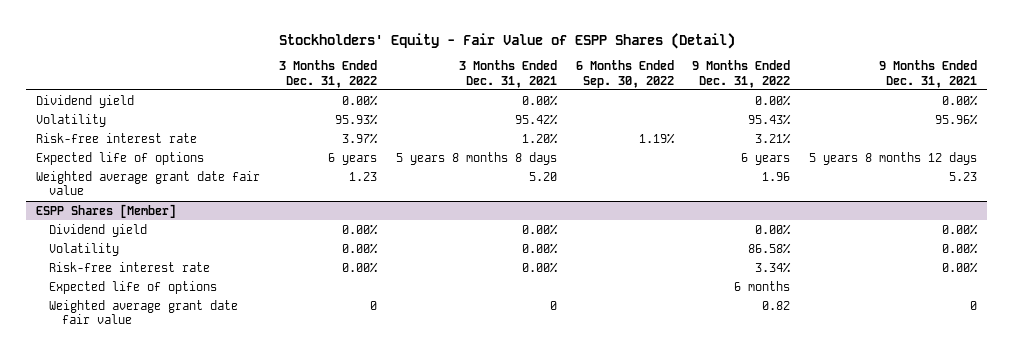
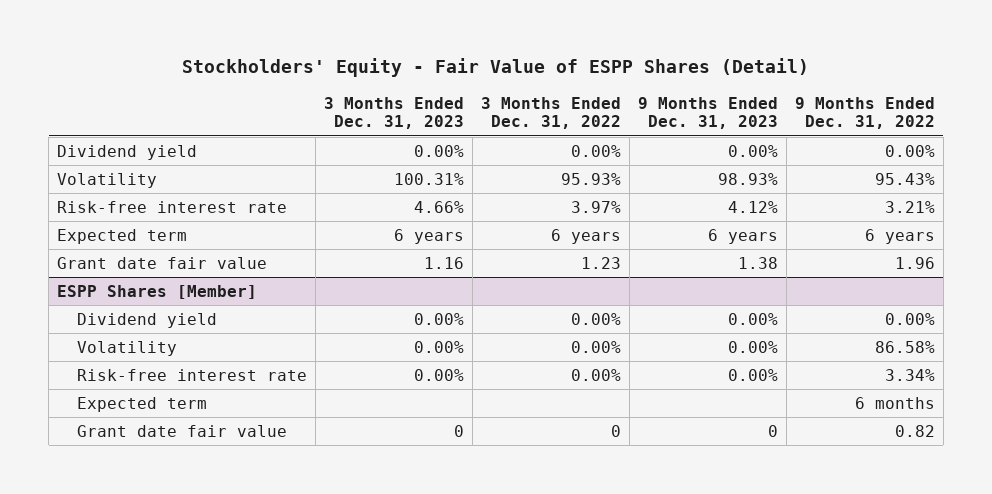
[458,59,557,88] 3 Months Ended Dec. 31, 2021 -> none
[575,59,674,88] 6 Months Ended Sep. 30, 2022 -> none
[879,59,978,88] 9 Months Ended Dec. 31, 2021 -> none
none -> [323,96,464,130] 3 Months Ended Dec. 31, 2023
none -> [637,96,778,130] 9 Months Ended Dec. 31, 2023
[35,151,204,165] Expected life of options -> [57,228,188,244] Expected term
[35,170,260,196] Weighted average grant date fair value -> [57,256,268,269] Grant date fair value
[48,280,217,294] Expected life of options -> [76,396,207,412] Expected term
[48,299,238,325] Weighted average grant date fair value -> [76,424,287,437] Grant date fair value

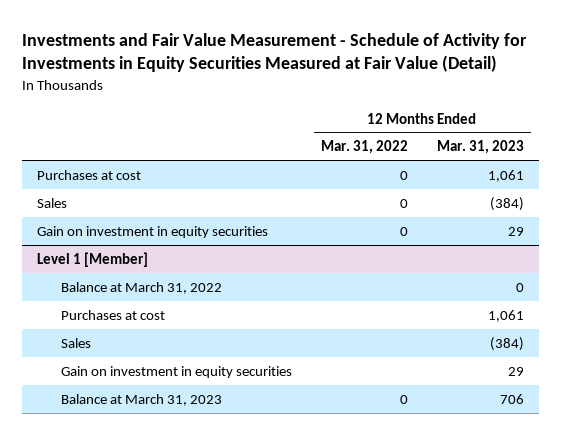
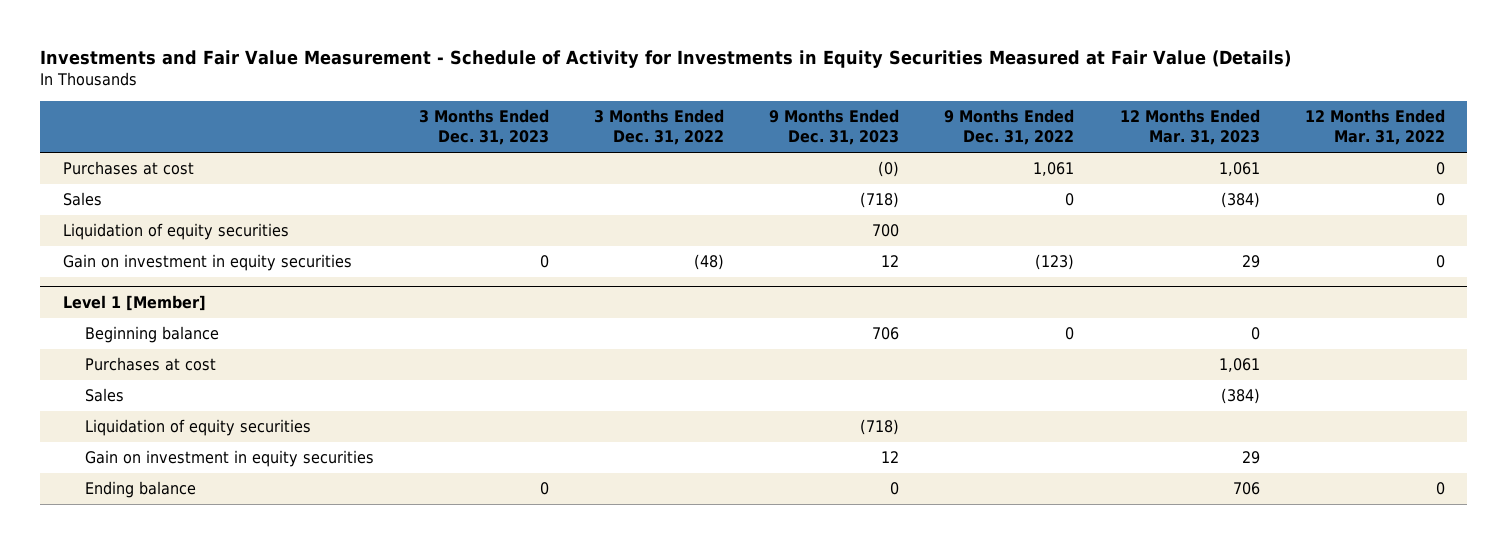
[21,32,527,73] Investments and Fair Value Measurement - Schedule of Activity for Investments in Equity Securities Measured at Fair Value (Detail) -> [39,50,1291,69] Investments and Fair Value Measurement - Schedule of Activity for Investments in Equity Securities Measured at Fair Value (Details)
none -> [419,109,550,146] 3 Months Ended Dec. 31, 2023
none -> [594,109,725,146] 3 Months Ended Dec. 31, 2022
none -> [769,109,900,146] 9 Months Ended Dec. 31, 2023
none -> [944,109,1075,146] 9 Months Ended Dec. 31, 2022
none -> [62,223,289,241] Liquidation of equity securities
[60,281,222,294] Balance at March 31, 2022 -> [84,326,219,344] Beginning balance
none -> [84,419,311,437] Liquidation of equity securities
[60,393,222,406] Balance at March 31, 2023 -> [84,481,196,499] Ending balance

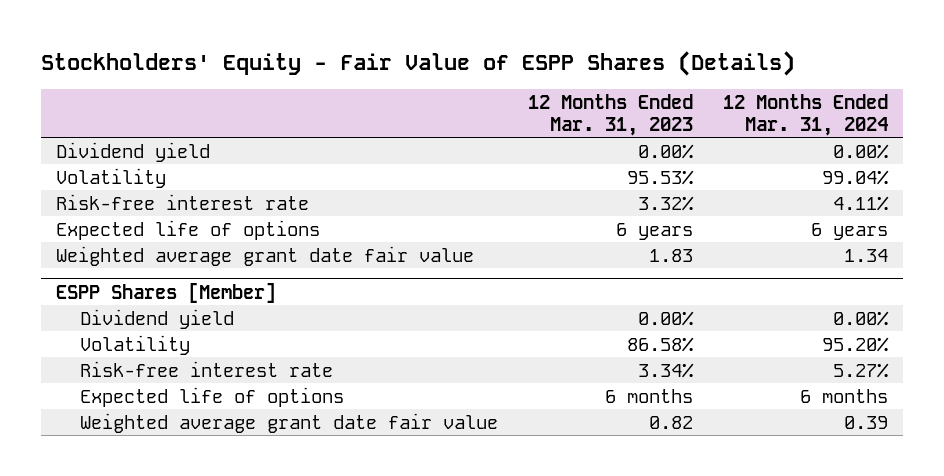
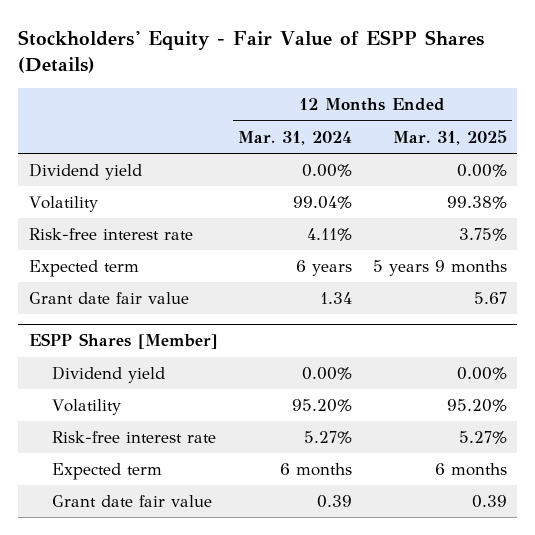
[528,93,694,136] 12 Months Ended Mar. 31, 2023 -> none
none -> [392,129,507,145] Mar. 31, 2025
[55,219,320,240] Expected life of options -> [28,260,139,278] Expected term
[55,245,474,266] Weighted average grant date fair value -> [28,292,189,305] Grant date fair value
[80,386,345,407] Expected life of options -> [52,463,163,481] Expected term
[80,412,499,433] Weighted average grant date fair value -> [52,495,213,508] Grant date fair value

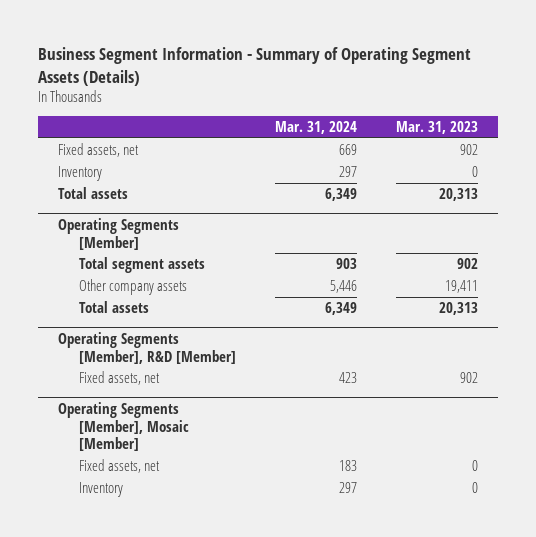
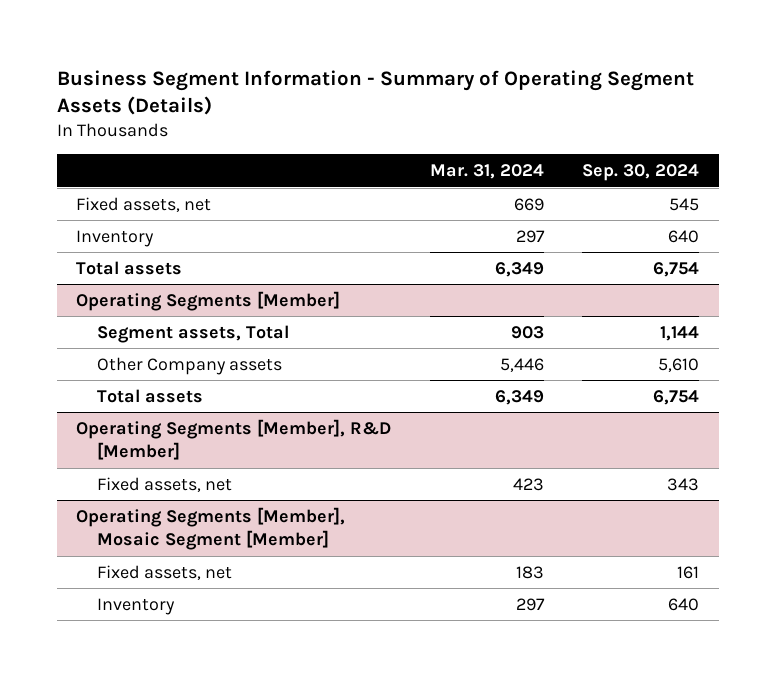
[396,121,479,135] Mar. 31, 2023 -> none
none -> [582,164,700,182] Sep. 30, 2024
[78,256,205,273] Total segment assets -> [96,324,289,343] Segment assets, Total
[78,278,187,295] Other company assets -> [96,356,282,375] Other Company assets
[57,401,189,452] Operating Segments [Member], Mosaic [Member] -> [76,506,346,551] Operating Segments [Member], Mosaic Segment [Member]

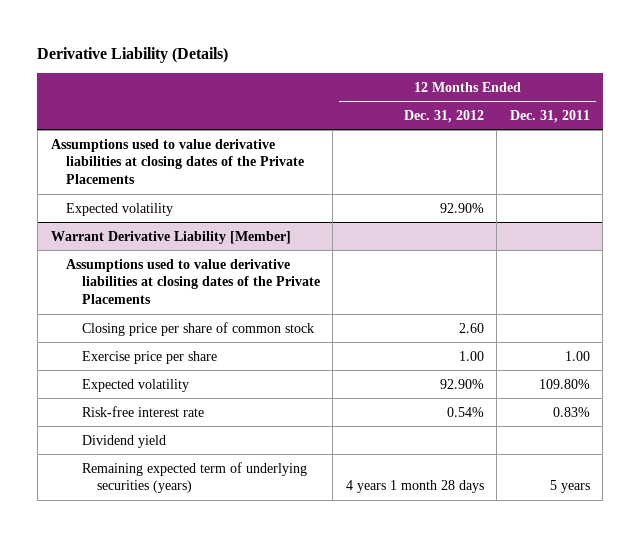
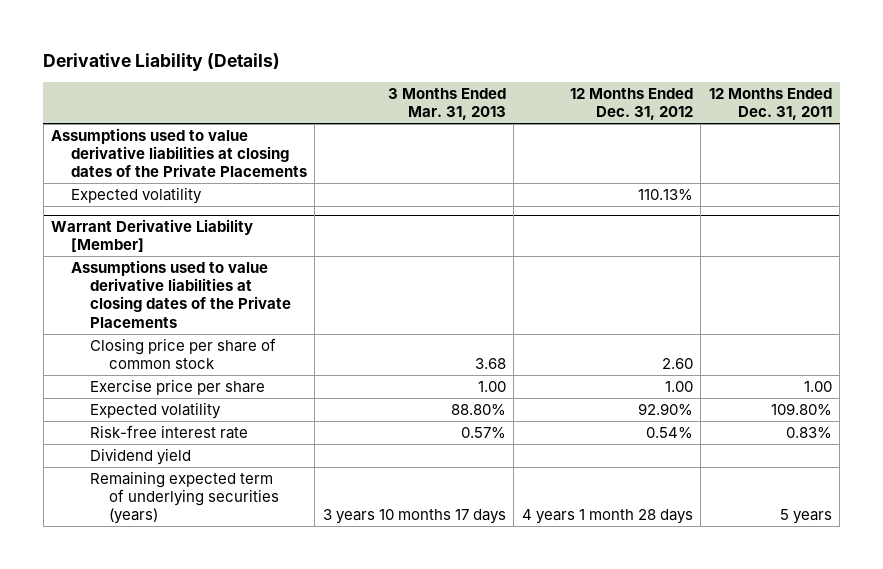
none -> [387,87,506,121] 3 Months Ended Mar. 31, 2013
[439,202,484,213] 92.90% -> [637,189,693,201] 110.13%

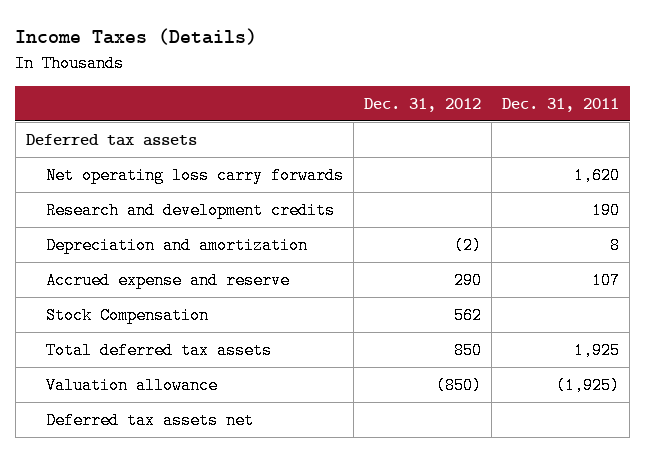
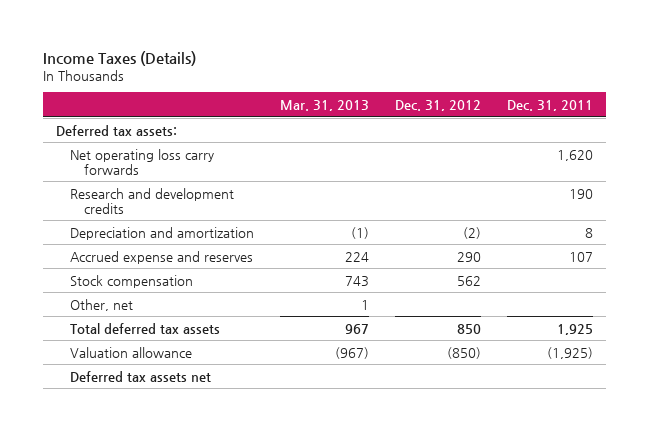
none -> [279,100,369,112] Mar. 31, 2013
[25,133,197,146] Deferred tax assets -> [56,124,178,136] Deferred tax assets:
[45,271,290,289] Accrued expense and reserve -> [69,250,253,264] Accrued expense and reserves
[45,306,209,324] Stock Compensation -> [69,274,193,288] Stock compensation
none -> [69,298,133,311] Other, net

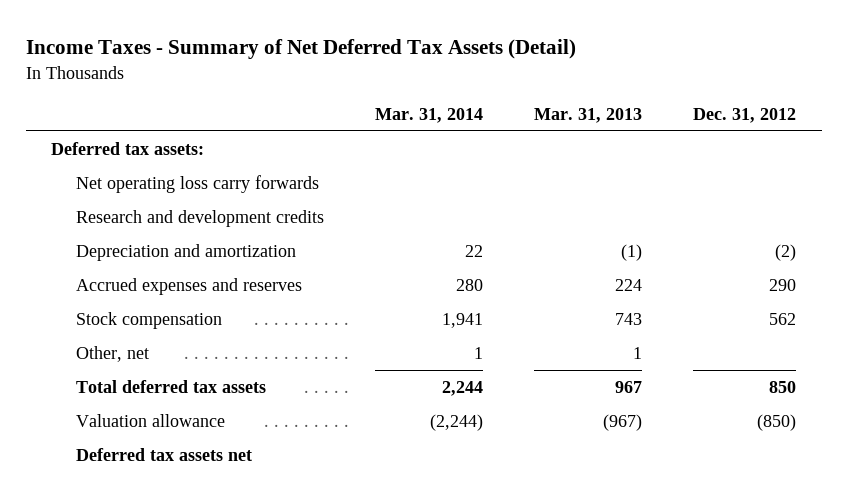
[42,50,196,66] Income Taxes (Details) -> [25,39,576,60] Income Taxes - Summary of Net Deferred Tax Assets (Detail)
[507,100,594,112] Dec. 31, 2011 -> none
none -> [375,107,484,123] Mar. 31, 2014
[69,250,253,264] Accrued expense and reserves -> [75,277,302,295] Accrued expenses and reserves

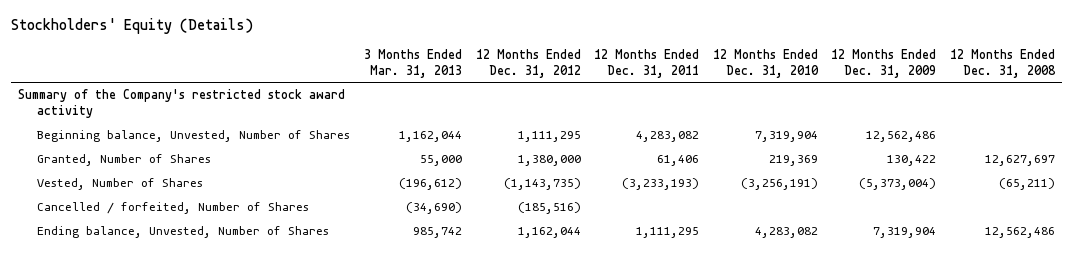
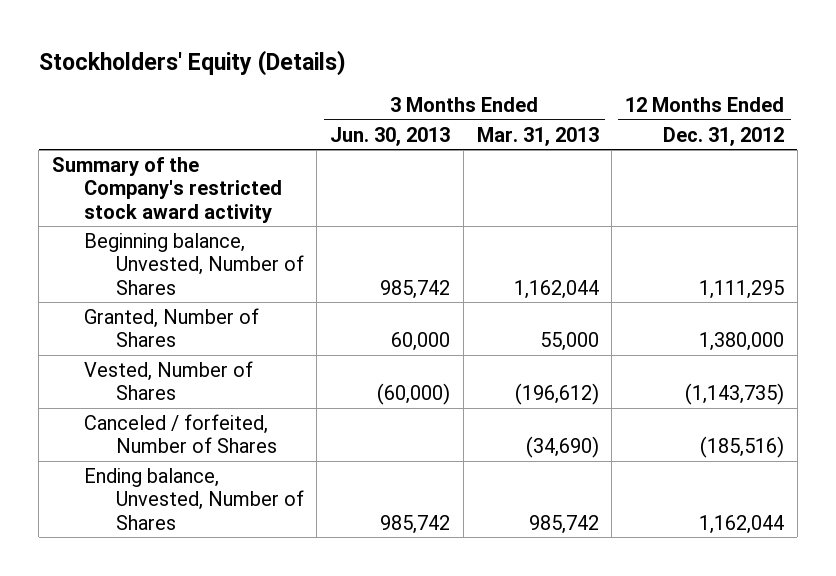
[594,48,700,78] 12 Months Ended Dec. 31, 2011 -> none
[712,48,819,78] 12 Months Ended Dec. 31, 2010 -> none
[831,48,937,78] 12 Months Ended Dec. 31, 2009 -> none
[950,48,1057,78] 12 Months Ended Dec. 31, 2008 -> none
none -> [330,126,451,146] Jun. 30, 2013
[37,202,310,215] Cancelled / forfeited, Number of Shares -> [83,413,277,454] Canceled / forfeited, Number of Shares

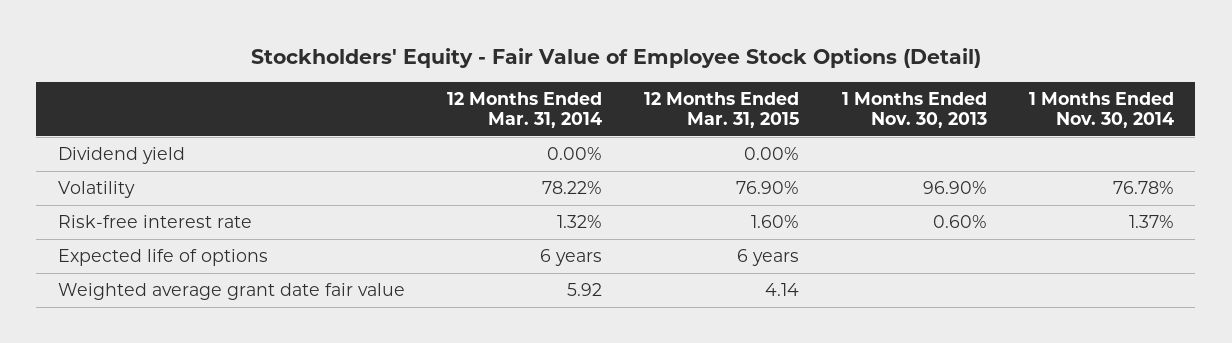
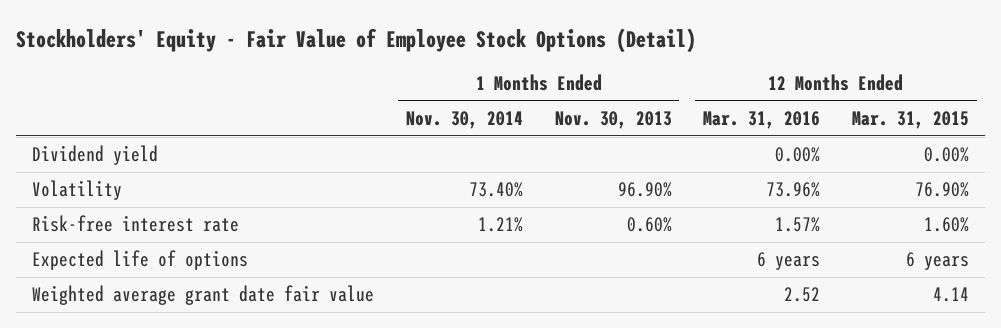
[447,91,603,128] 12 Months Ended Mar. 31, 2014 -> none
none -> [703,111,821,130] Mar. 31, 2016
[1113,180,1175,194] 76.78% -> [468,182,523,198] 73.40%
[1129,214,1175,228] 1.37% -> [477,217,523,233] 1.21%

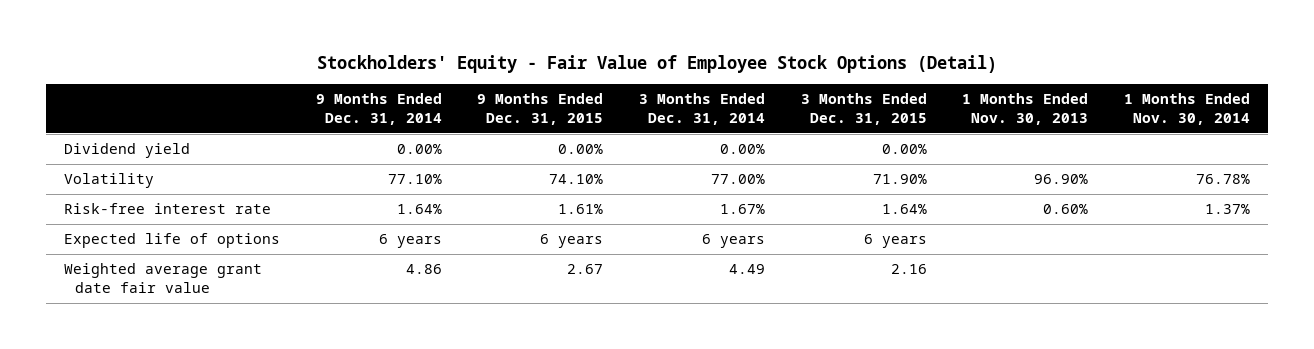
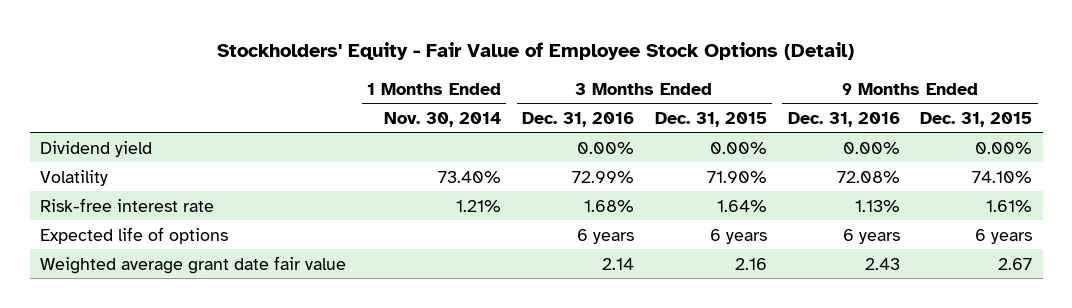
[315,93,442,126] 9 Months Ended Dec. 31, 2014 -> none
[639,93,766,126] 3 Months Ended Dec. 31, 2014 -> none
[962,93,1089,126] 1 Months Ended Nov. 30, 2013 -> none
none -> [521,111,634,127] Dec. 31, 2016
none -> [787,111,900,127] Dec. 31, 2016
[1195,174,1250,185] 76.78% -> [437,170,501,183] 73.40%
[1204,204,1250,215] 1.37% -> [455,199,501,212] 1.21%

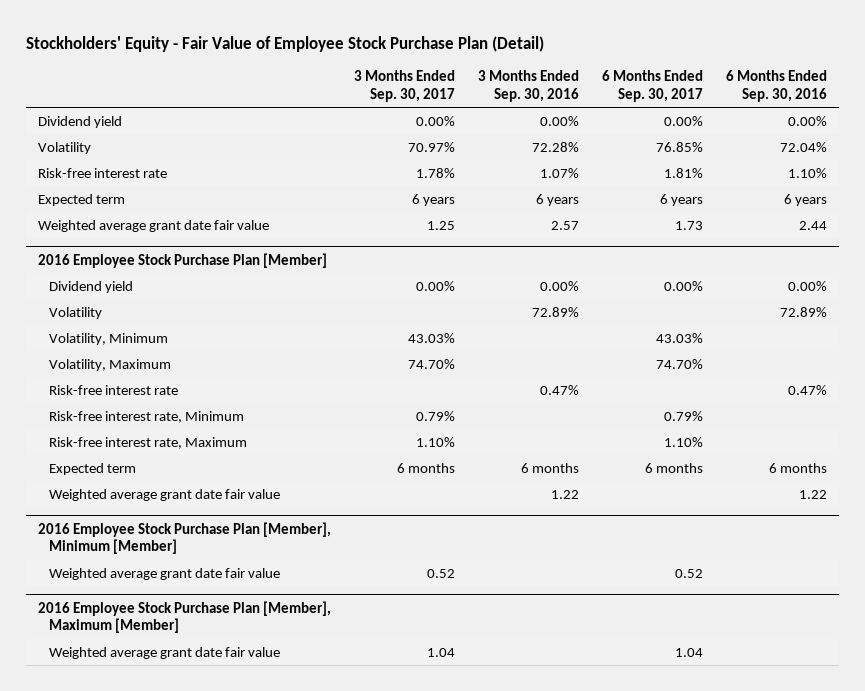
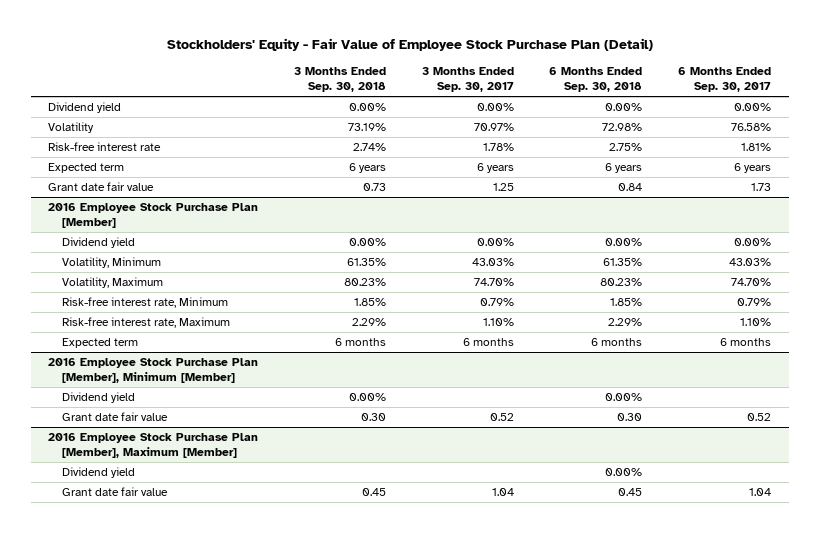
[478,70,580,102] 3 Months Ended Sep. 30, 2016 -> none
[726,70,828,102] 6 Months Ended Sep. 30, 2016 -> none
none -> [294,67,387,93] 3 Months Ended Sep. 30, 2018
none -> [549,67,643,93] 6 Months Ended Sep. 30, 2018
[656,141,704,152] 76.85% -> [731,123,772,132] 76.58%
[37,219,269,232] Weighted average grant date fair value -> [48,182,155,192] Grant date fair value
[49,306,103,319] Volatility -> none
[49,384,179,395] Risk-free interest rate -> none
[49,488,281,501] Weighted average grant date fair value -> none
none -> [62,392,136,404] Dividend yield
[49,567,281,580] Weighted average grant date fair value -> [62,412,169,422] Grant date fair value
none -> [62,467,136,479] Dividend yield
[49,646,281,659] Weighted average grant date fair value -> [62,487,169,497] Grant date fair value

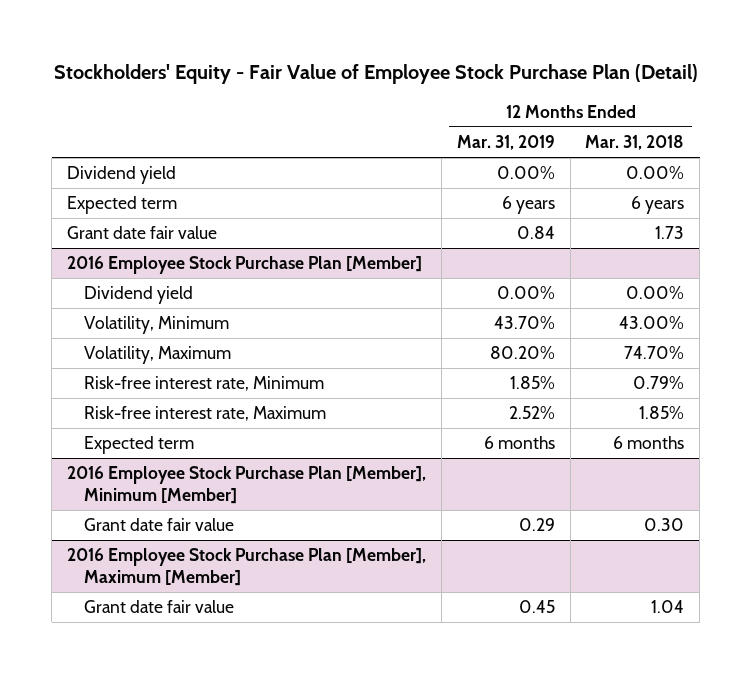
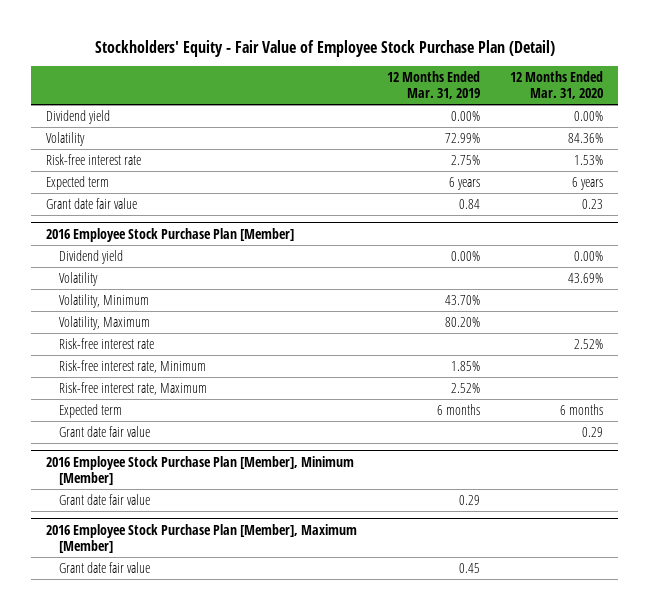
[585,135,685,151] Mar. 31, 2018 -> none
none -> [510,71,604,100] 12 Months Ended Mar. 31, 2020
none -> [46,131,86,146] Volatility
none -> [46,153,142,165] Risk-free interest rate
none -> [58,271,98,286] Volatility
none -> [58,337,154,349] Risk-free interest rate
none -> [58,425,150,437] Grant date fair value

